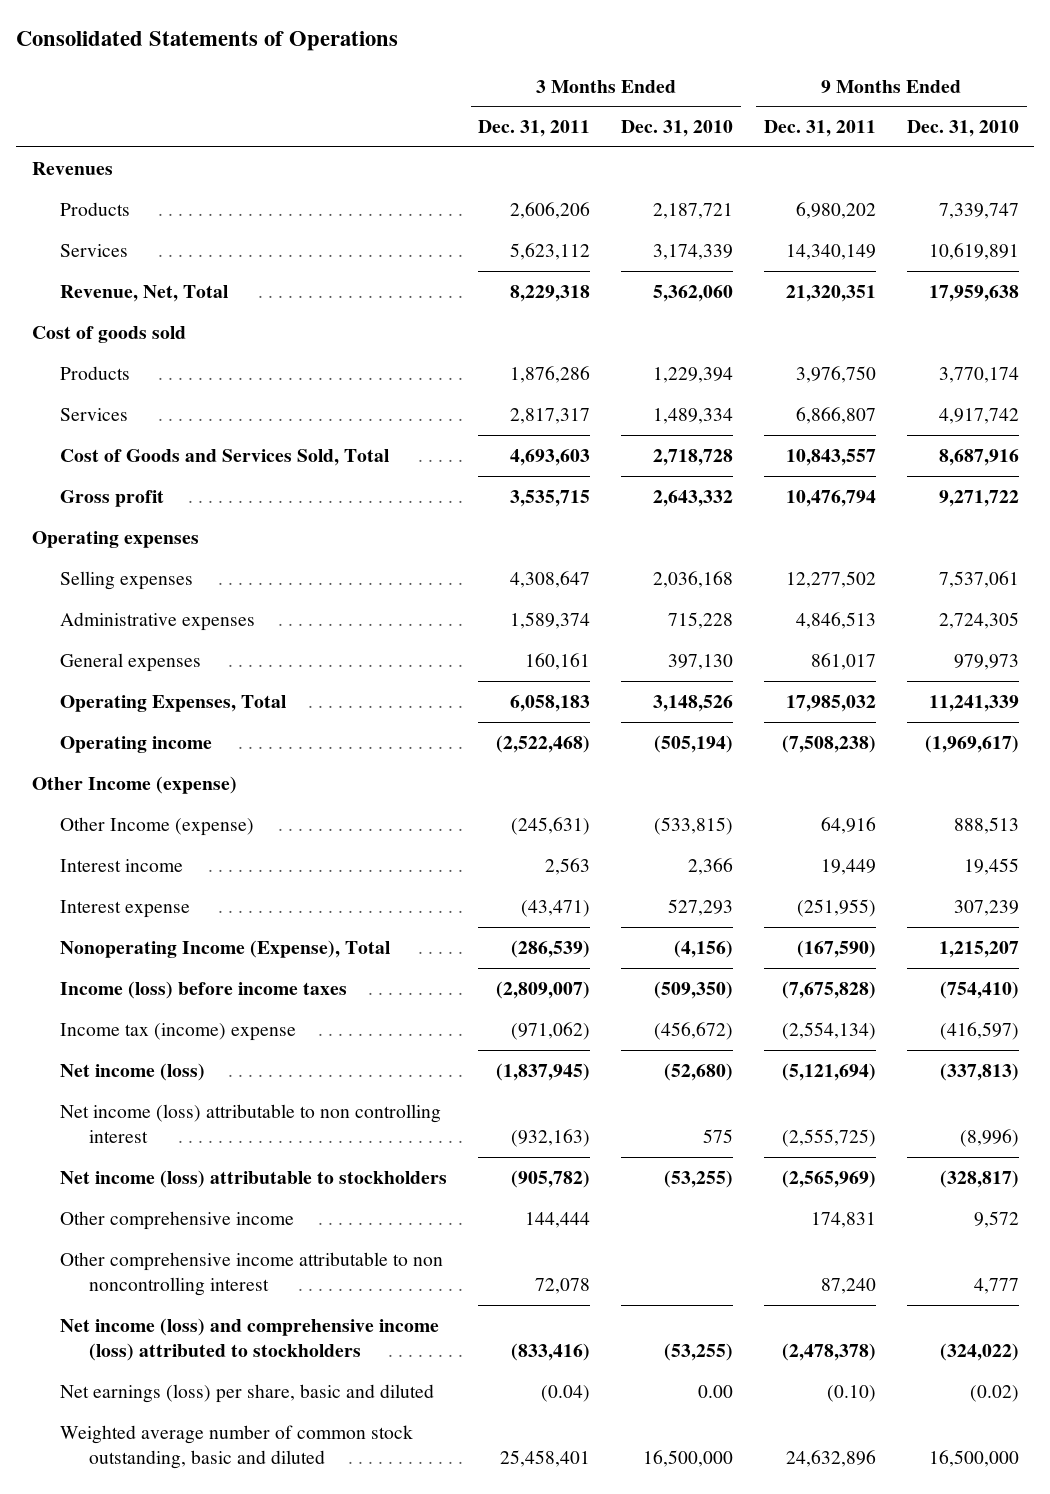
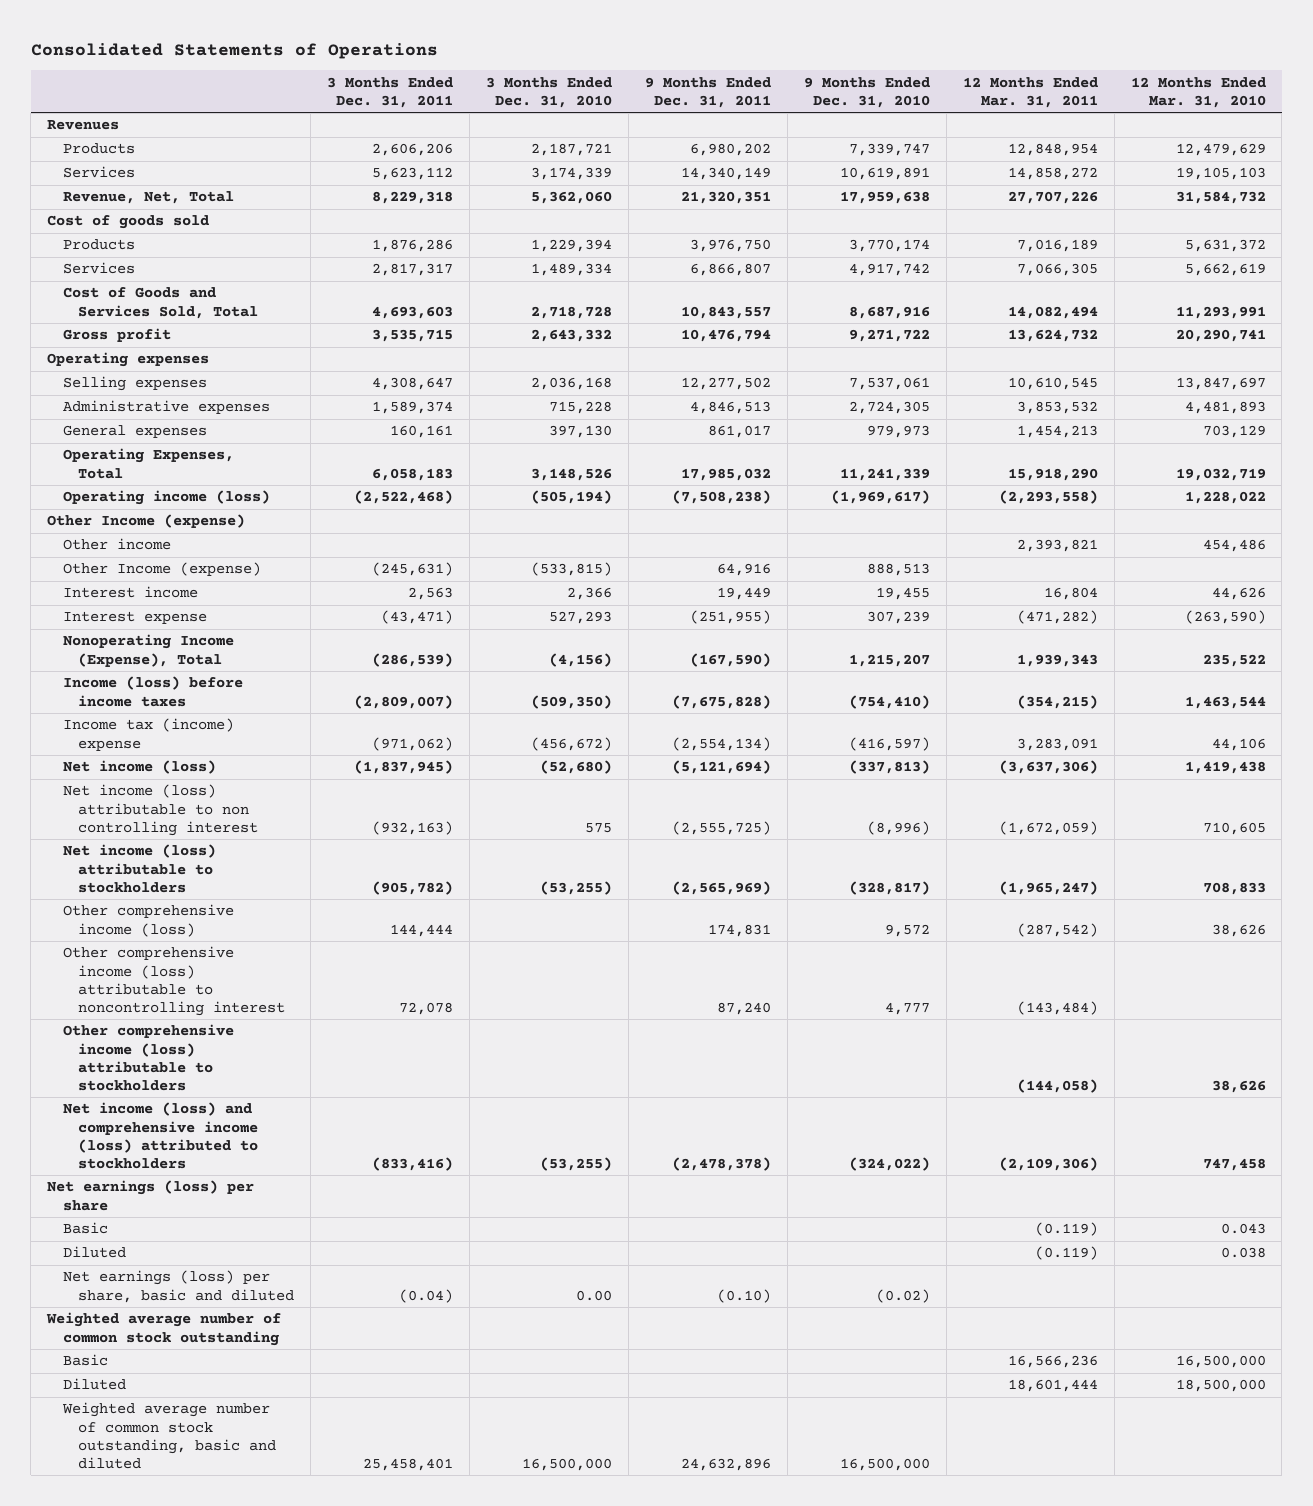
none -> [962,76,1098,108] 12 Months Ended Mar. 31, 2011
none -> [1130,76,1266,108] 12 Months Ended Mar. 31, 2010
[60,735,213,753] Operating income -> [62,490,270,506] Operating income (loss)
none -> [62,538,171,551] Other income
[60,1210,295,1230] Other comprehensive income -> [62,904,234,937] Other comprehensive income (loss)
[60,1251,444,1296] Other comprehensive income attributable to non noncontrolling interest -> [62,946,286,1016] Other comprehensive income (loss) attributable to noncontrolling interest
none -> [62,1024,234,1091] Other comprehensive income (loss) attributable to stockholders
none -> [46,1180,254,1211] Net earnings (loss) per share
none -> [62,1222,108,1235] Basic
none -> [62,1246,126,1259] Diluted
none -> [45,1312,281,1346] Weighted average number of common stock outstanding
none -> [62,1354,108,1367] Basic
none -> [62,1378,126,1391] Diluted

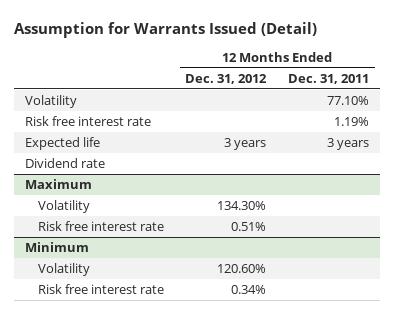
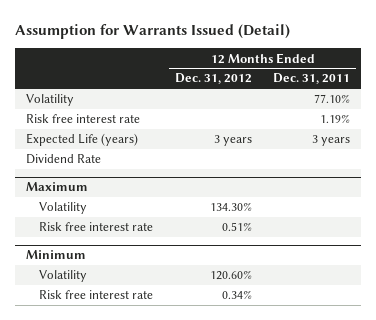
[24,137,100,151] Expected life -> [26,133,139,147] Expected Life (years)
[24,158,105,169] Dividend rate -> [26,154,102,165] Dividend Rate

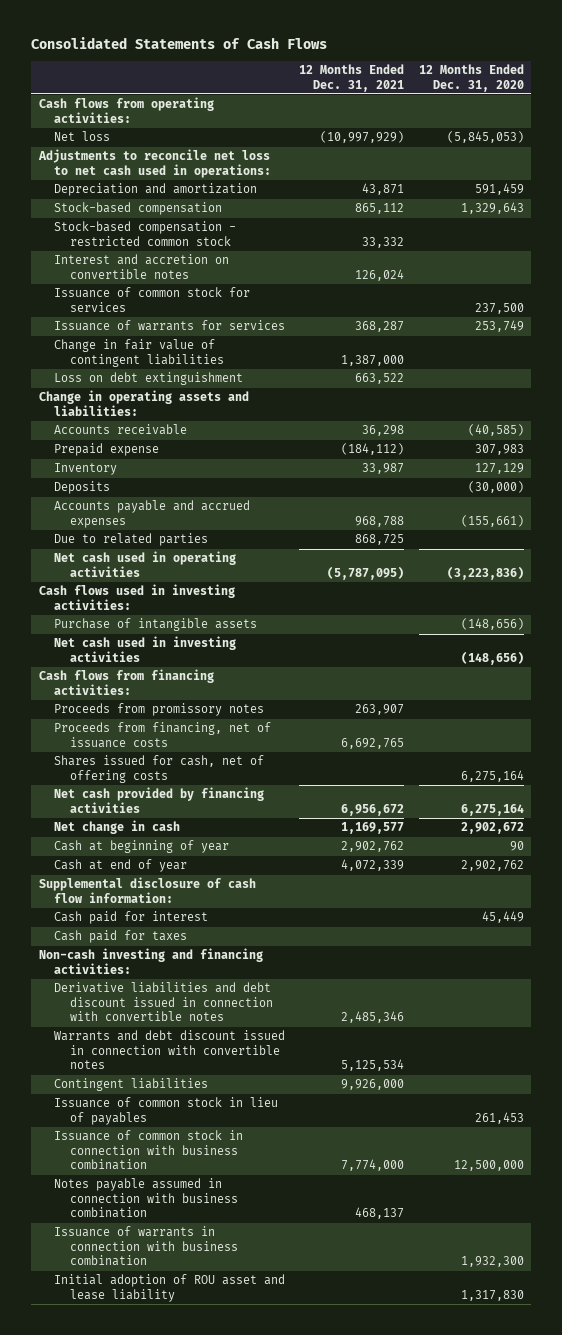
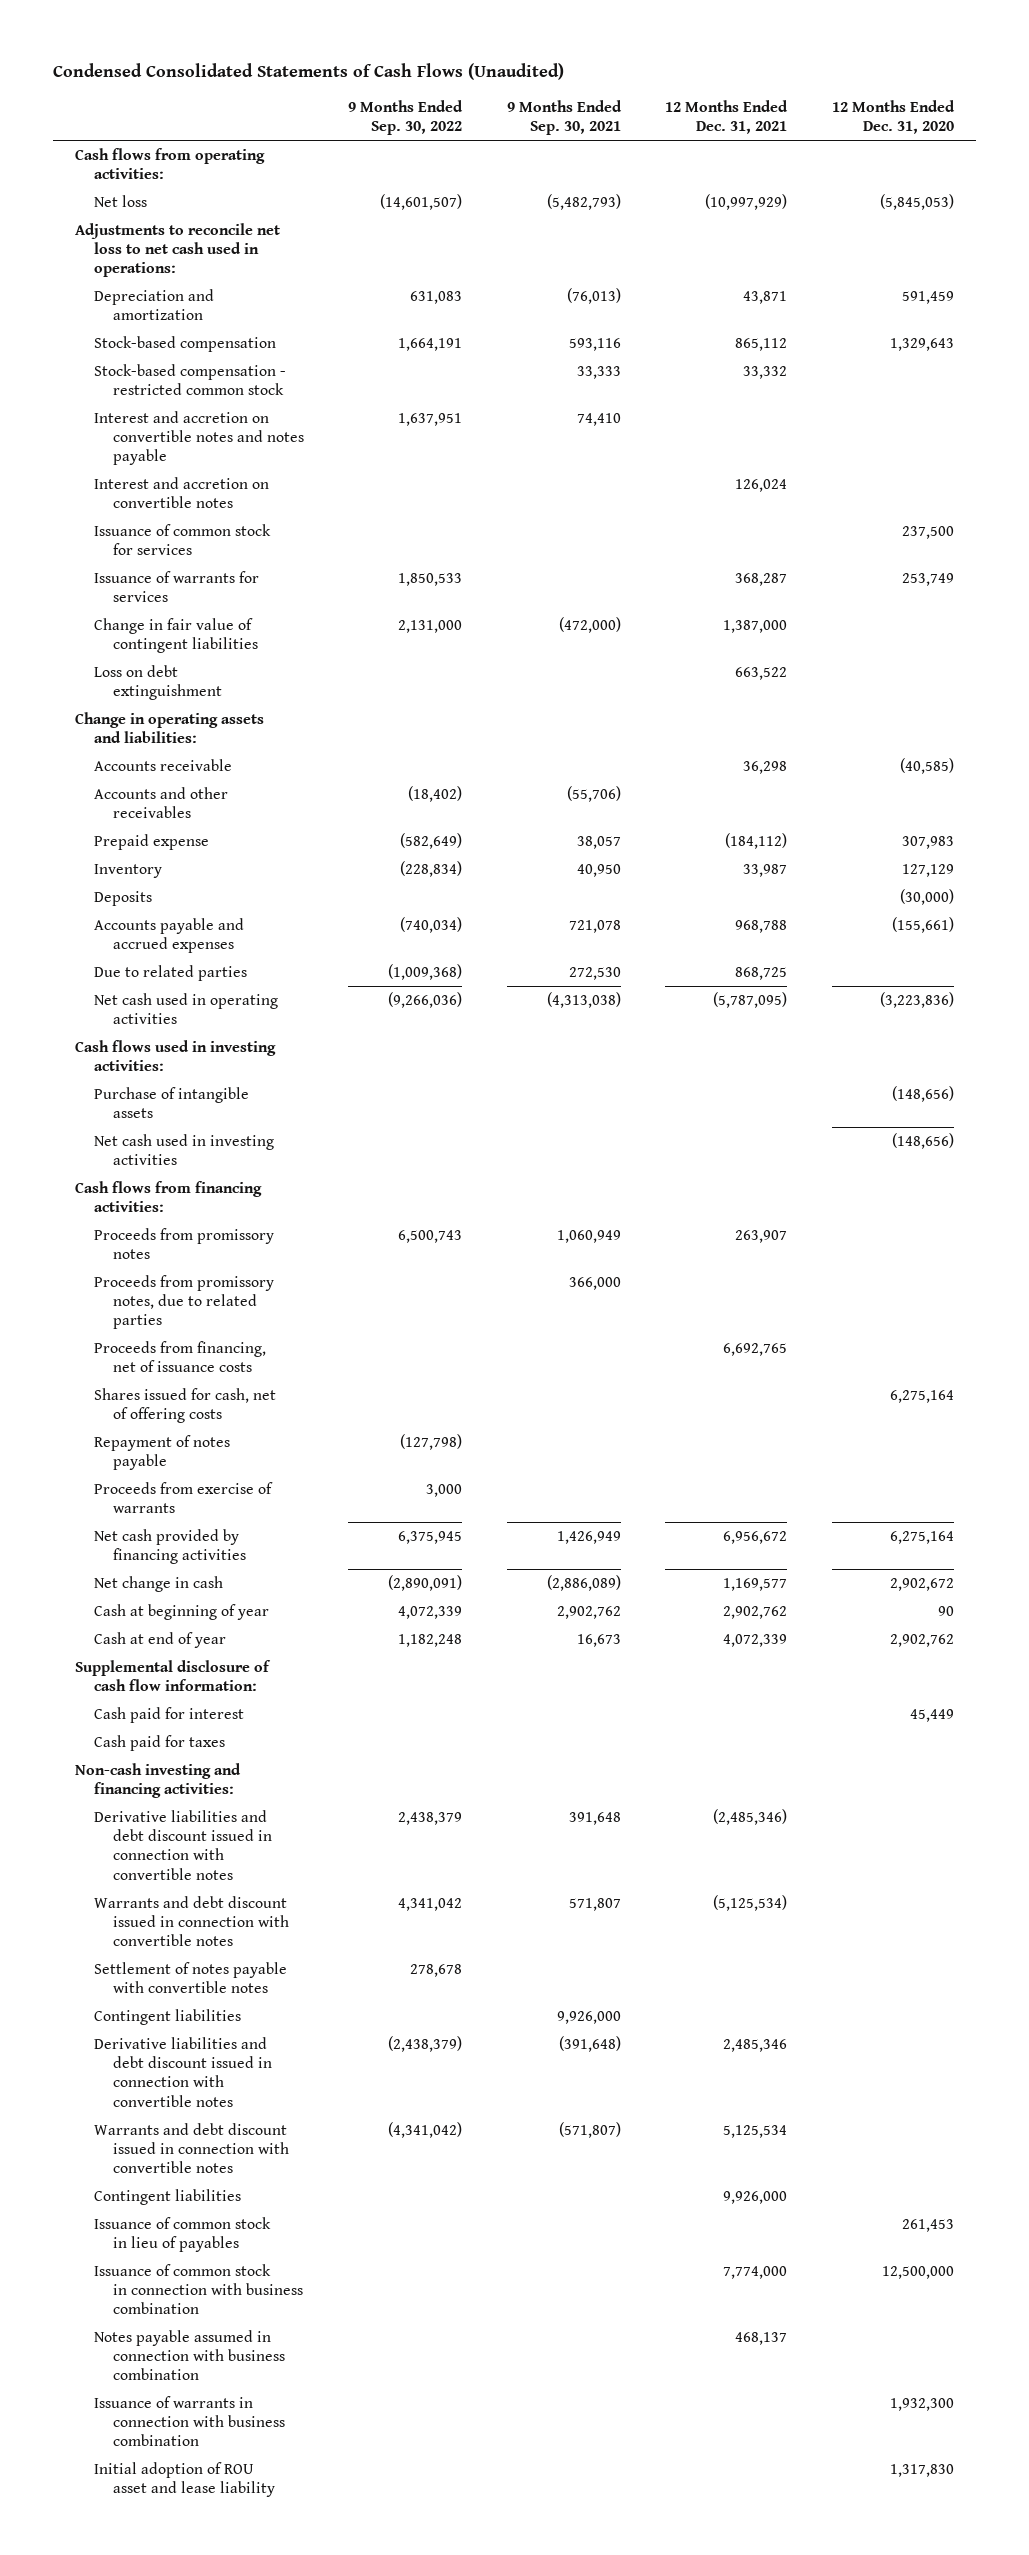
[31,37,328,50] Consolidated Statements of Cash Flows -> [53,63,565,81] Condensed Consolidated Statements of Cash Flows (Unaudited)
none -> [348,99,464,136] 9 Months Ended Sep. 30, 2022
none -> [506,99,622,136] 9 Months Ended Sep. 30, 2021
none -> [94,410,304,466] Interest and accretion on convertible notes and notes payable
none -> [94,786,229,819] Accounts and other receivables
none -> [94,1274,275,1330] Proceeds from promissory notes, due to related parties
none -> [94,1434,231,1471] Repayment of notes payable
none -> [94,1481,274,1514] Proceeds from exercise of warrants
none -> [94,1809,272,1880] Derivative liabilities and debt discount issued in connection with convertible notes
none -> [94,1895,289,1947] Warrants and debt discount issued in connection with convertible notes
none -> [94,1961,288,1994] Settlement of notes payable with convertible notes
none -> [94,2008,242,2025] Contingent liabilities

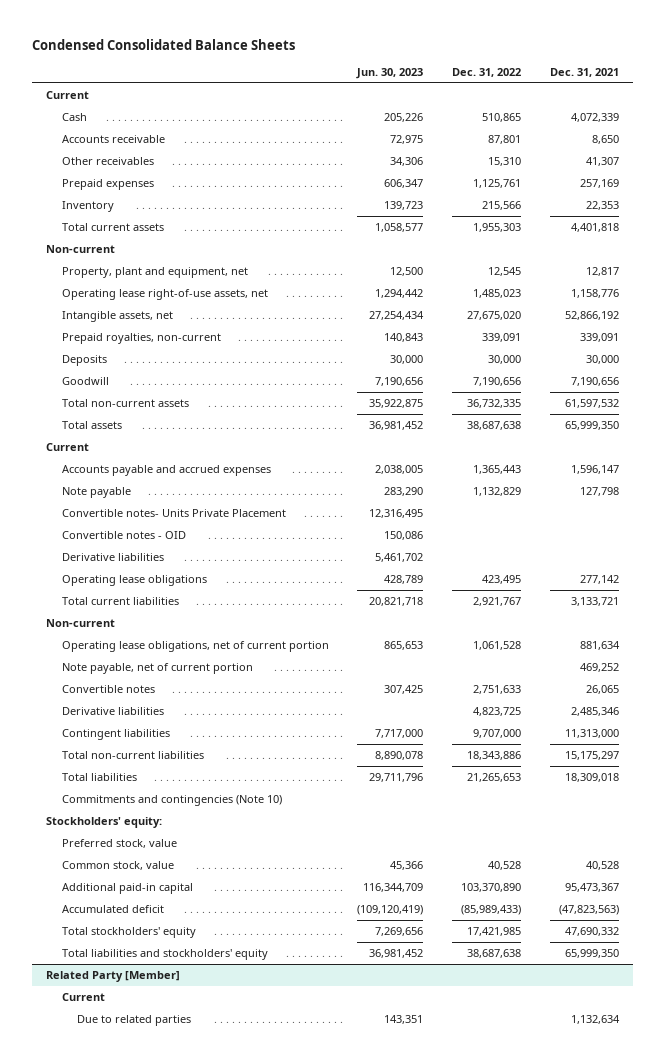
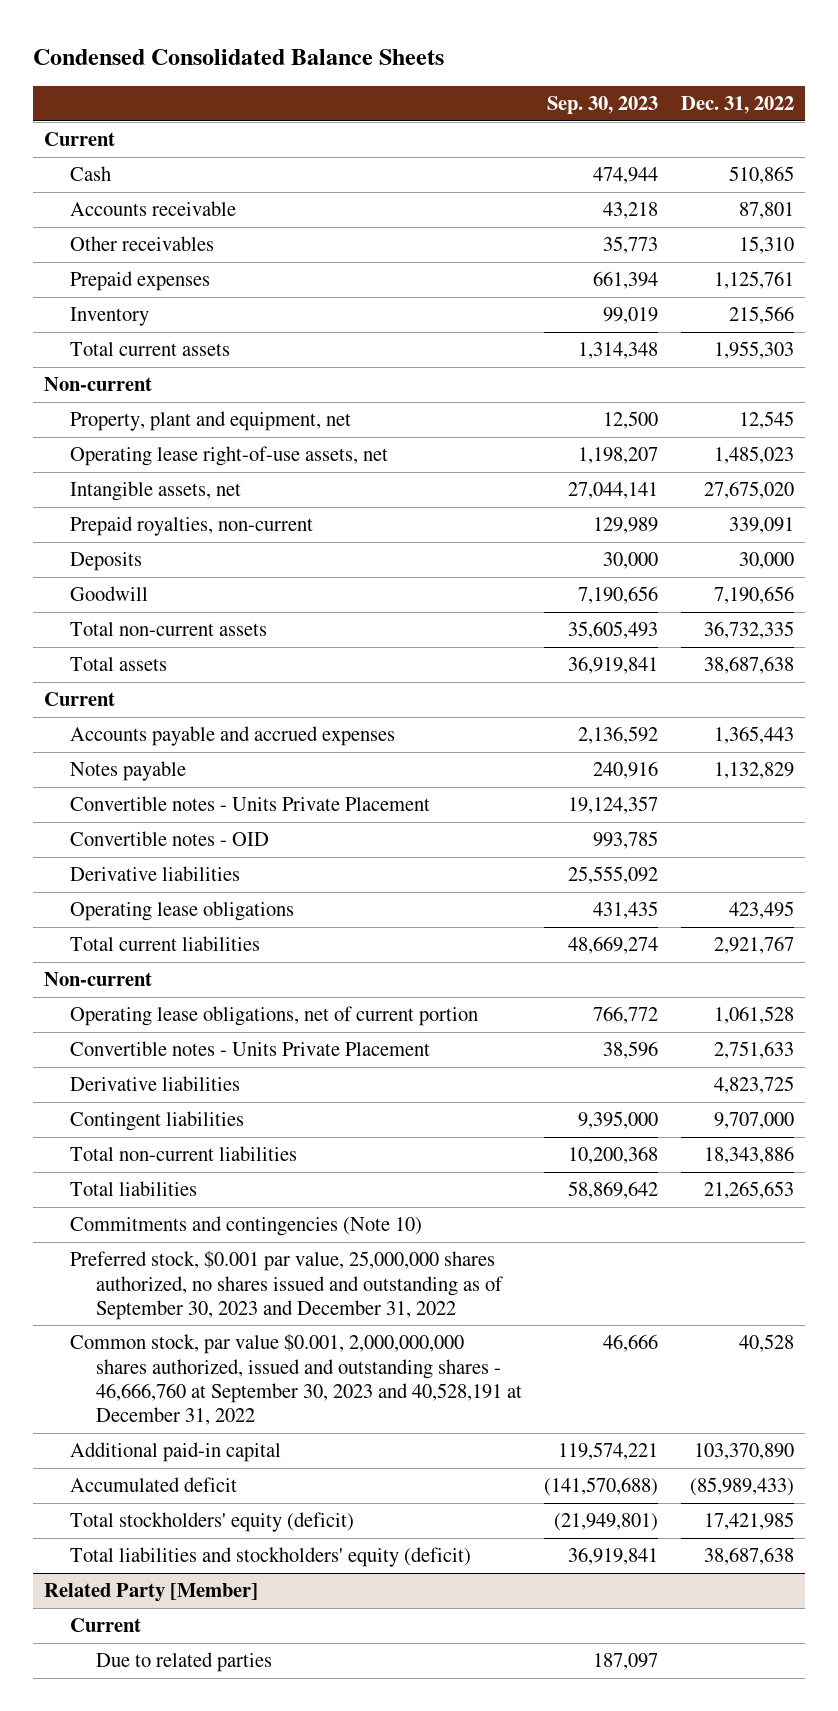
[356,67,424,79] Jun. 30, 2023 -> none
[549,67,619,77] Dec. 31, 2021 -> none
none -> [547,96,659,115] Sep. 30, 2023
[61,487,131,499] Note payable -> [70,761,187,782] Notes payable
[61,509,286,518] Convertible notes- Units Private Placement -> [70,796,431,812] Convertible notes - Units Private Placement
[61,663,253,675] Note payable, net of current portion -> none
[61,685,155,694] Convertible notes -> [70,1041,431,1057] Convertible notes - Units Private Placement
[46,817,163,829] Stockholders' equity: -> none
[61,839,177,849] Preferred stock, value -> [70,1251,503,1320] Preferred stock, $0.001 par value, 25,000,000 shares authorized, no shares issued and outstanding as of September 30, 2023 and December 31, 2022
[61,861,174,871] Common stock, value -> [70,1334,522,1426] Common stock, par value $0.001, 2,000,000,000 shares authorized, issued and outstanding shares - 46,666,760 at September 30, 2023 and 40,528,191 at December 31, 2022
[61,927,196,939] Total stockholders' equity -> [70,1512,355,1533] Total stockholders' equity (deficit)
[61,949,268,961] Total liabilities and stockholders' equity -> [70,1547,472,1568] Total liabilities and stockholders' equity (deficit)

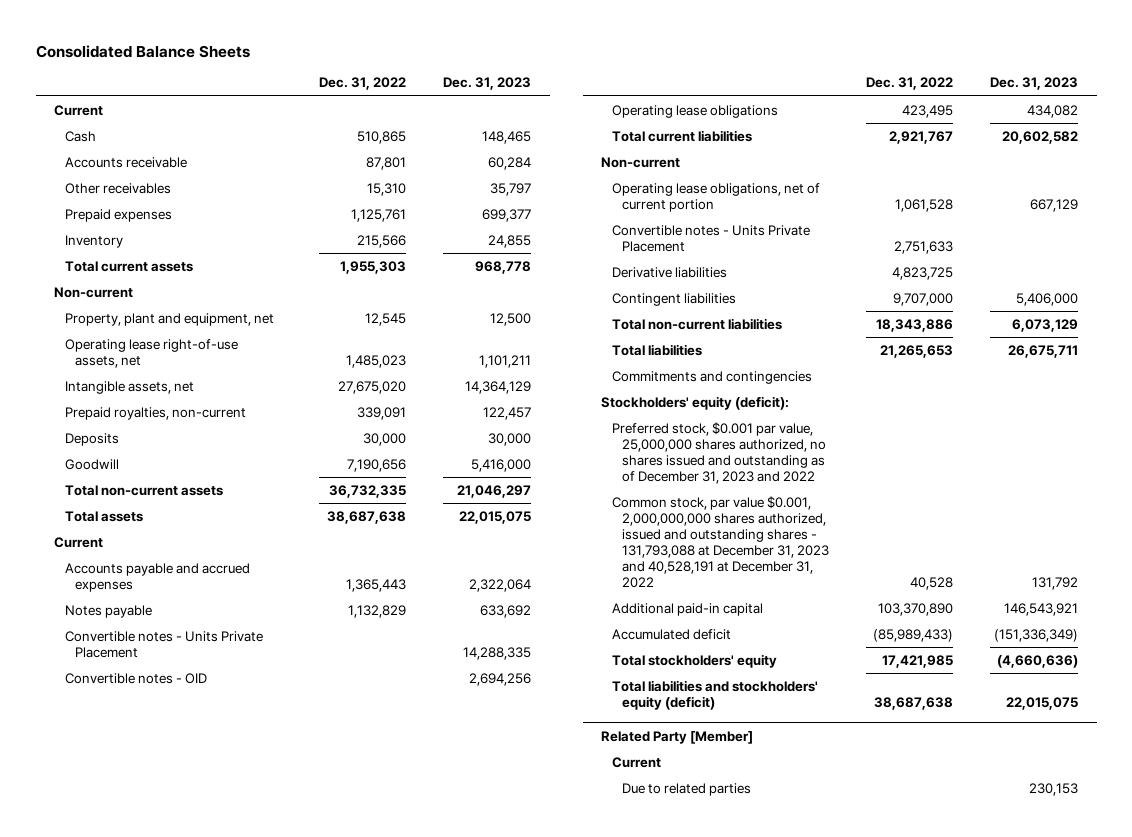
[32,49,444,66] Condensed Consolidated Balance Sheets -> [35,44,250,58] Consolidated Balance Sheets
[547,96,659,115] Sep. 30, 2023 -> none
none -> [443,77,532,91] Dec. 31, 2023
[70,866,241,882] Derivative liabilities -> none
[70,1216,423,1237] Commitments and contingencies (Note 10) -> [611,370,812,384] Commitments and contingencies
none -> [601,395,790,410] Stockholders' equity (deficit):
[70,1251,503,1320] Preferred stock, $0.001 par value, 25,000,000 shares authorized, no shares issued and outstanding as of September 30, 2023 and December 31, 2022 -> [611,421,826,484] Preferred stock, $0.001 par value, 25,000,000 shares authorized, no shares issued and outstanding as of December 31, 2023 and 2022
[70,1334,522,1426] Common stock, par value $0.001, 2,000,000,000 shares authorized, issued and outstanding shares - 46,666,760 at September 30, 2023 and 40,528,191 at December 31, 2022 -> [611,495,829,588] Common stock, par value $0.001, 2,000,000,000 shares authorized, issued and outstanding shares - 131,793,088 at December 31, 2023 and 40,528,191 at December 31, 2022
[70,1512,355,1533] Total stockholders' equity (deficit) -> [611,653,777,668] Total stockholders' equity

